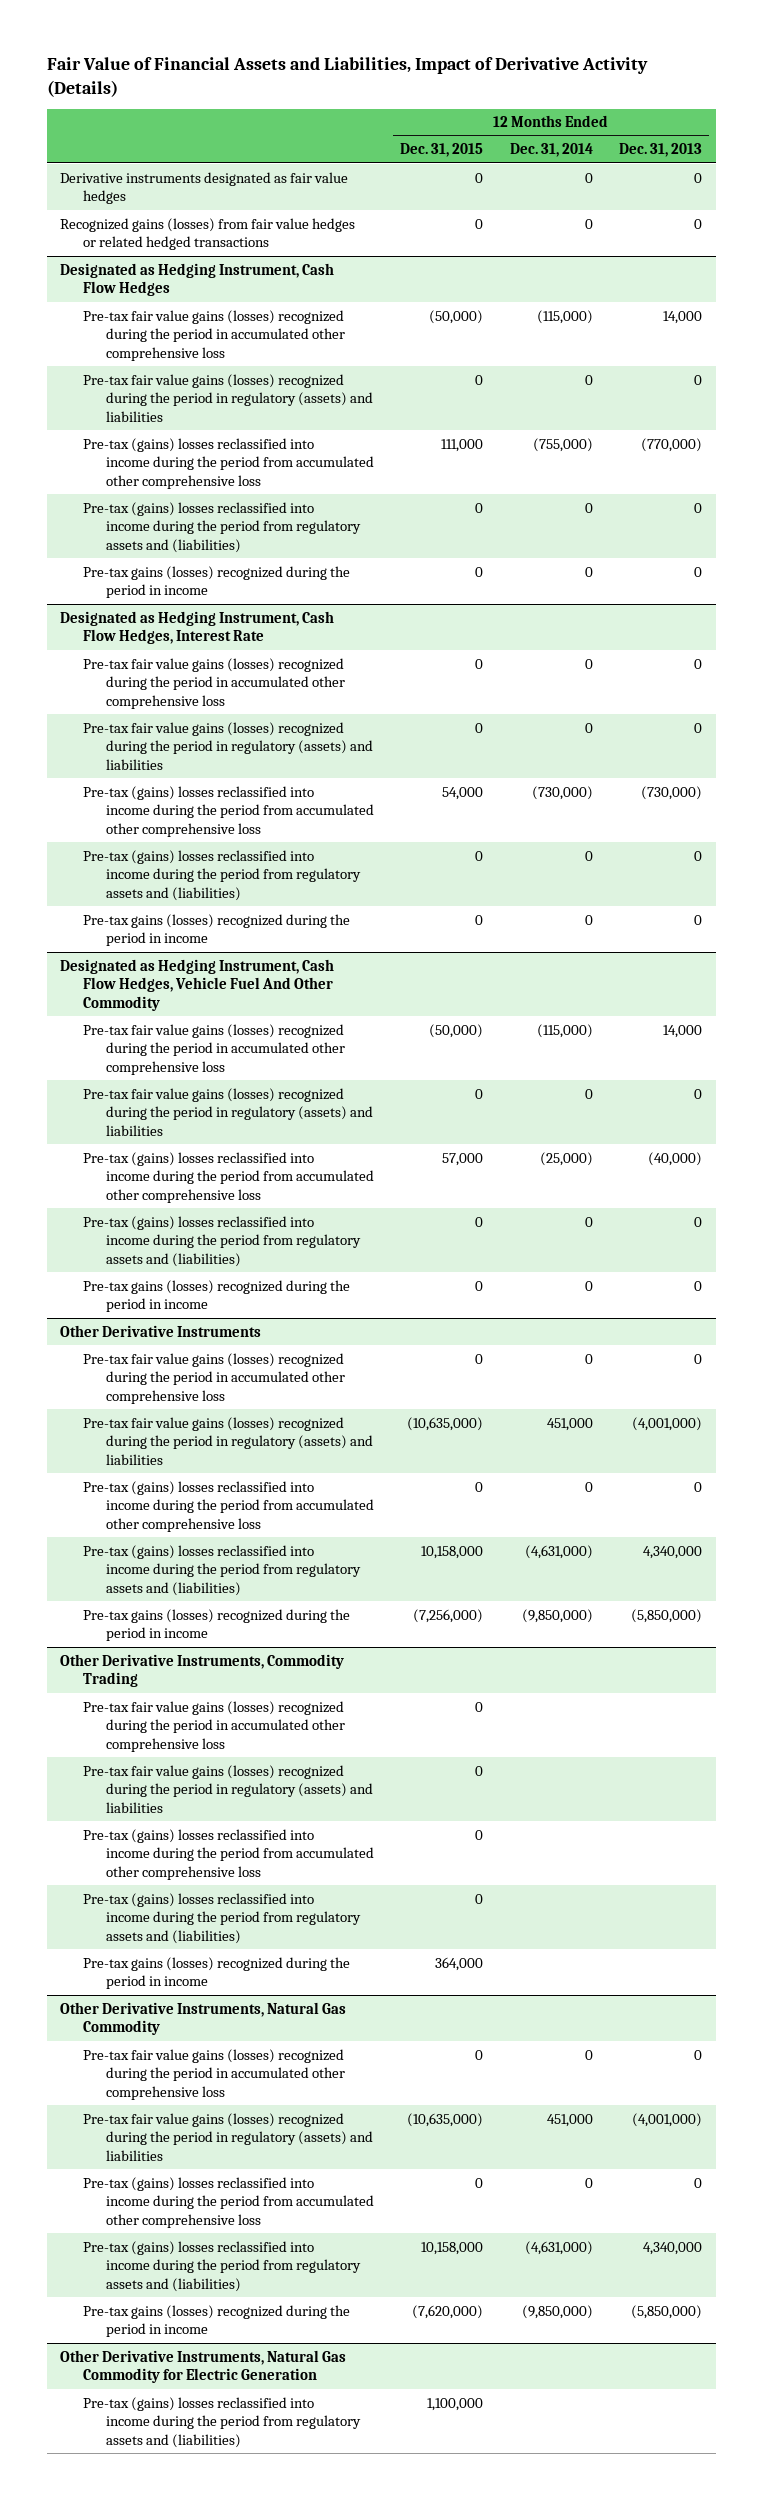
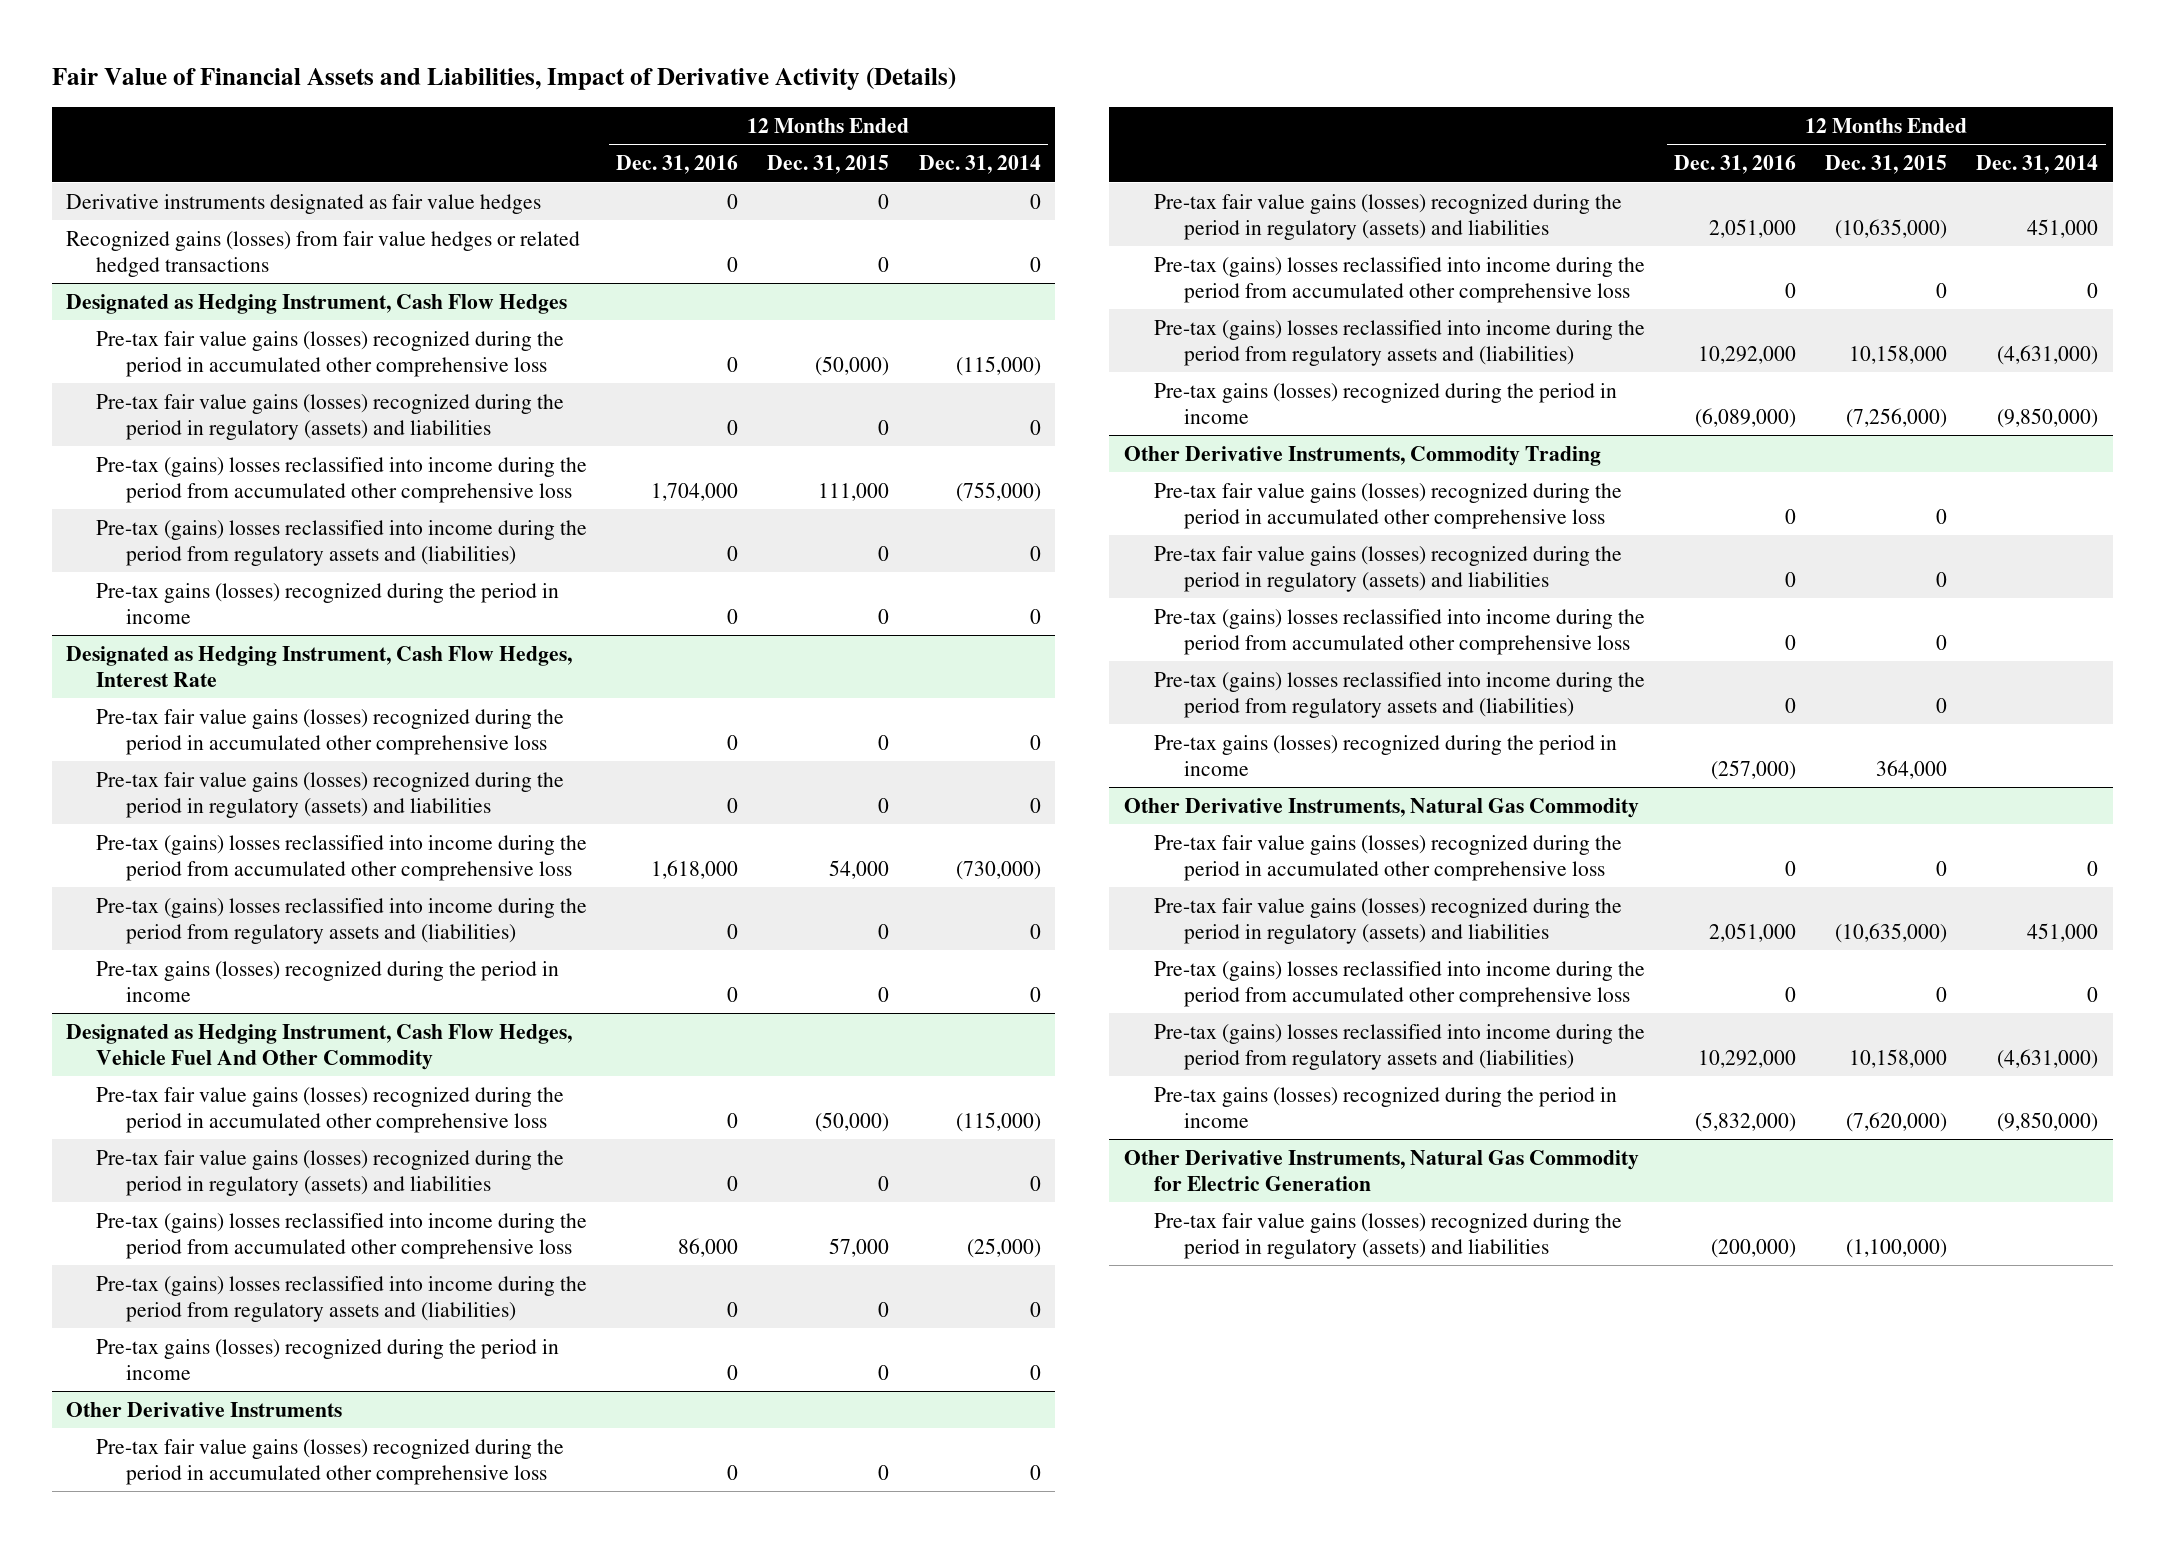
[619,143,703,158] Dec. 31, 2013 -> none
none -> [616,155,739,175] Dec. 31, 2016
[82,2396,361,2448] Pre-tax (gains) losses reclassified into income during the period from regulatory assets and (liabilities) -> [1153,1212,1622,1259] Pre-tax fair value gains (losses) recognized during the period in regulatory (assets) and liabilities
[427,2397,484,2411] 1,100,000 -> [1846,1238,1948,1258] (1,100,000)

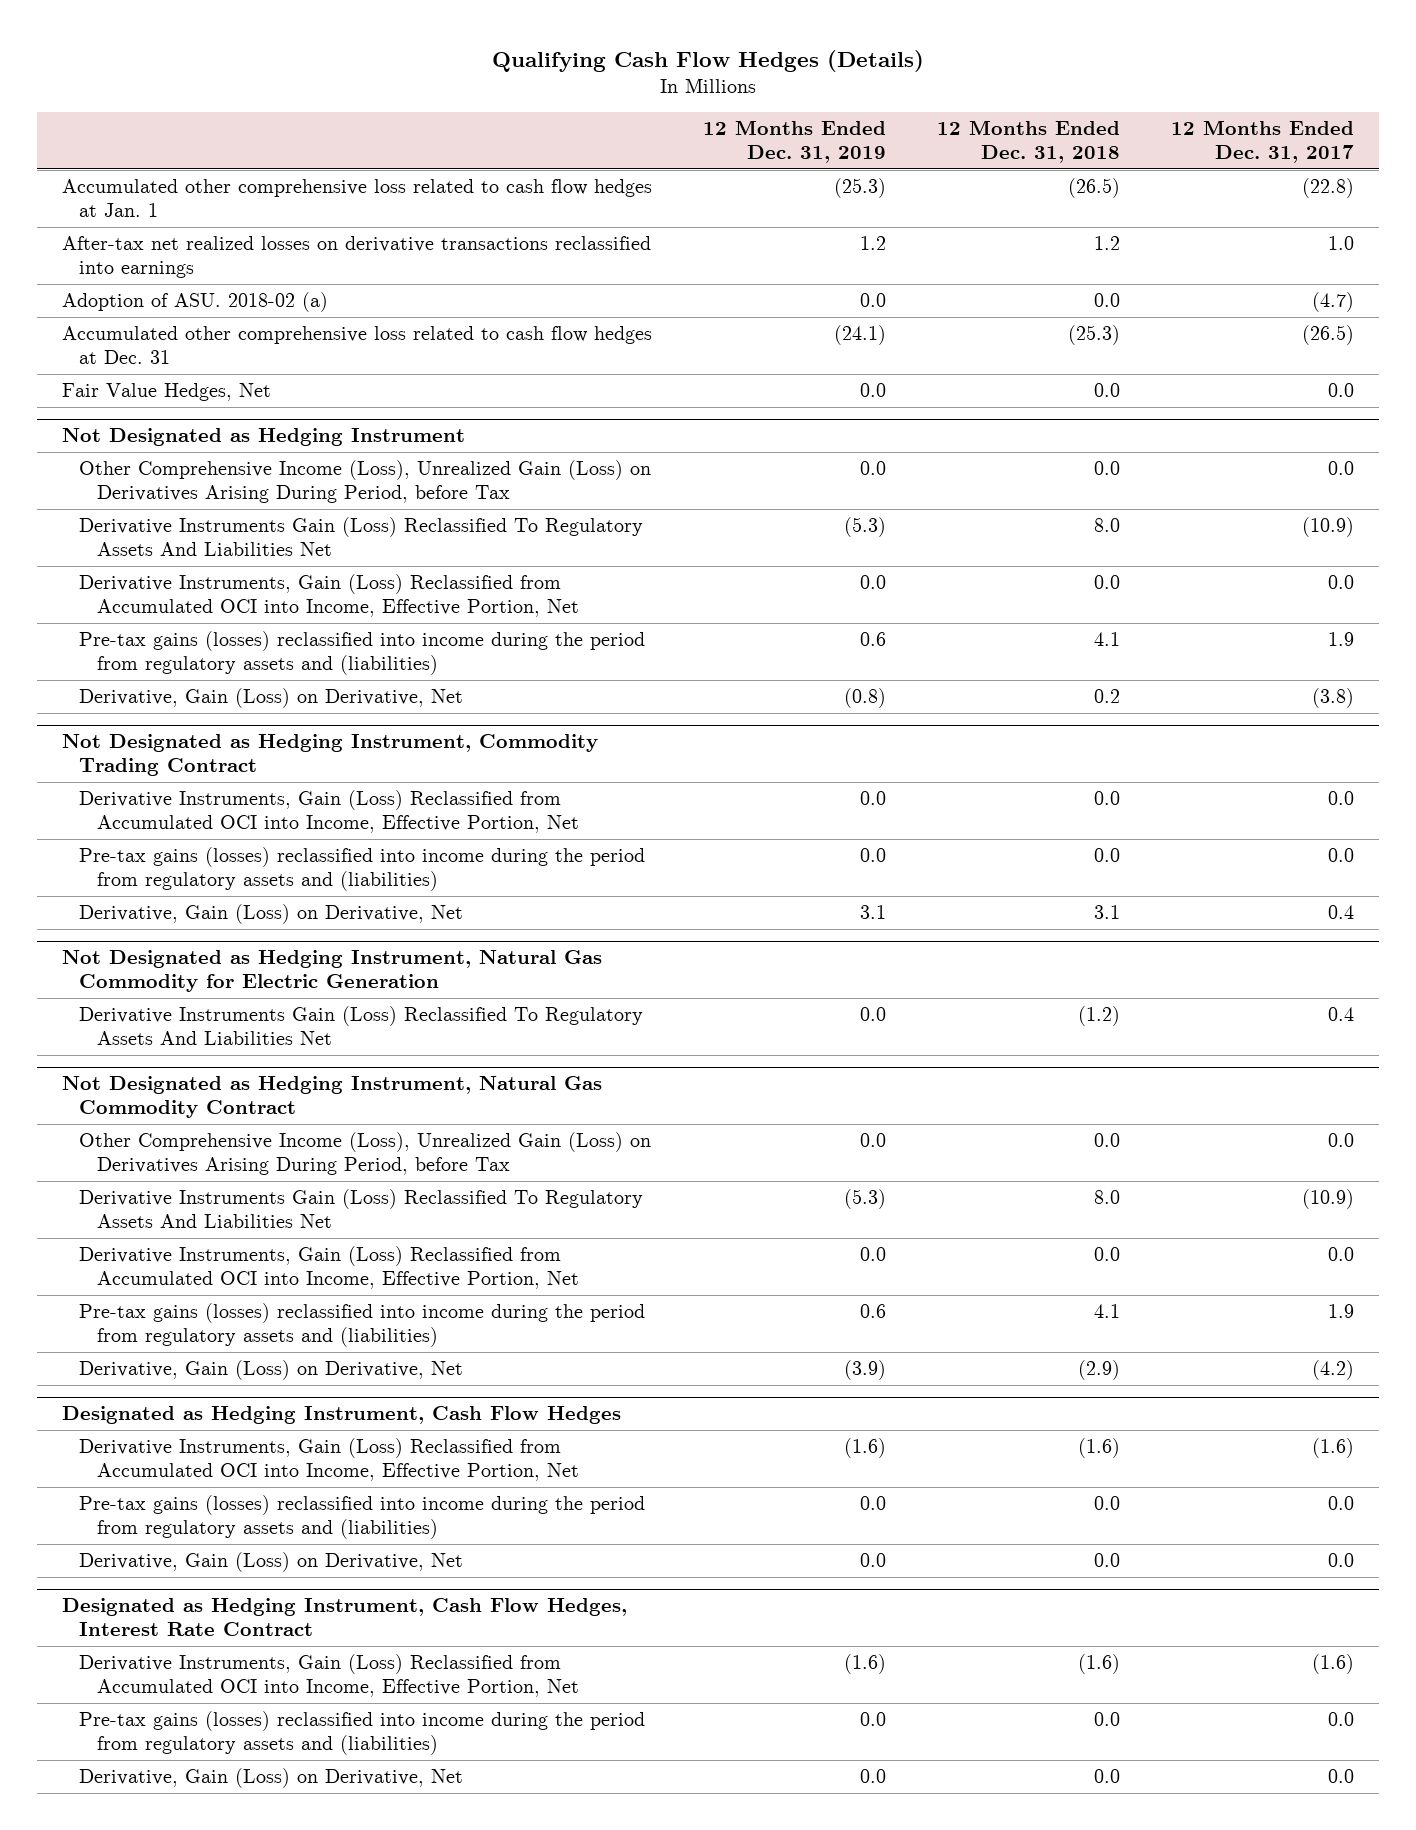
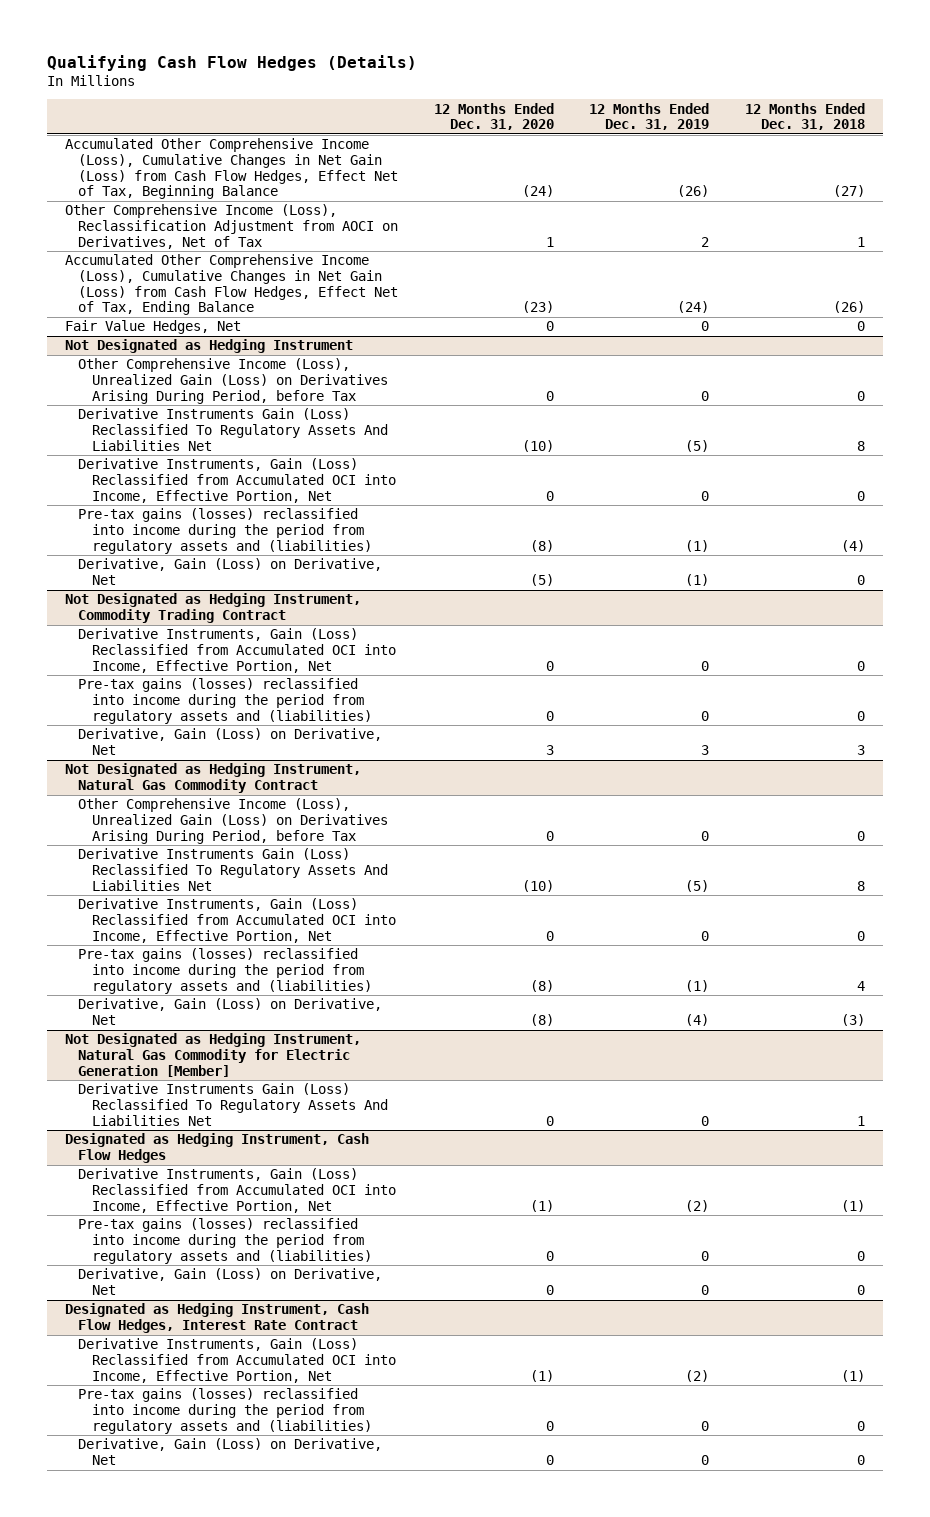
[1171,119,1355,164] 12 Months Ended Dec. 31, 2017 -> none
none -> [433,102,554,131] 12 Months Ended Dec. 31, 2020
[62,292,329,313] Adoption of ASU. 2018-02 (a) -> none
[62,179,653,218] Accumulated other comprehensive loss related to cash flow hedges at Jan. 1 -> [64,138,399,200] Accumulated Other Comprehensive Income (Loss), Cumulative Changes in Net Gain (Loss) from Cash Flow Hedges, Effect Net of Tax, Beginning Balance
[834,178,887,199] (25.3) -> [677,185,710,198] (26)
[1068,178,1121,199] (26.5) -> [833,185,866,198] (27)
[62,236,652,279] After-tax net realized losses on derivative transactions reclassified into earnings -> [64,204,399,249] Other Comprehensive Income (Loss), Reclassification Adjustment from AOCI on Derivatives, Net of Tax
[860,236,887,251] 1.2 -> [701,236,710,247] 2
[1094,236,1121,251] 1.2 -> [857,236,866,247] 1
[62,326,653,365] Accumulated other comprehensive loss related to cash flow hedges at Dec. 31 -> [64,254,399,316] Accumulated Other Comprehensive Income (Loss), Cumulative Changes in Net Gain (Loss) from Cash Flow Hedges, Effect Net of Tax, Ending Balance
[834,325,887,346] (24.1) -> [677,301,710,314] (24)
[1068,325,1121,346] (25.3) -> [833,301,866,314] (26)
[860,383,887,398] 0.0 -> [701,321,710,332] 0
[1094,383,1121,398] 0.0 -> [857,321,866,332] 0
[860,461,887,476] 0.0 -> [701,390,710,401] 0
[1094,461,1121,476] 0.0 -> [857,390,866,401] 0
[844,517,887,538] (5.3) -> [685,439,710,452] (5)
[1094,518,1121,533] 8.0 -> [857,440,866,451] 8
[860,575,887,590] 0.0 -> [701,490,710,501] 0
[1094,575,1121,590] 0.0 -> [857,490,866,501] 0
[860,632,887,647] 0.6 -> [685,539,710,552] (1)
[1094,632,1121,647] 4.1 -> [841,539,866,552] (4)
[844,688,887,709] (0.8) -> [685,574,710,587] (1)
[1094,689,1121,704] 0.2 -> [857,575,866,586] 0
[62,950,603,993] Not Designated as Hedging Instrument, Natural Gas Commodity for Electric Generation -> none
[79,1006,644,1046] Derivative Instruments Gain (Loss) Reclassified To Regulatory Assets And Liabilities Net -> none
[860,791,887,806] 0.0 -> [701,660,710,671] 0
[1094,791,1121,806] 0.0 -> [857,660,866,671] 0
[860,848,887,863] 0.0 -> [701,710,710,721] 0
[1094,848,1121,863] 0.0 -> [857,710,866,721] 0
[860,905,887,920] 3.1 -> [701,745,710,756] 3
[1094,905,1121,920] 3.1 -> [857,745,866,756] 3
[860,1133,887,1148] 0.0 -> [701,830,710,841] 0
[1094,1133,1121,1148] 0.0 -> [857,830,866,841] 0
[844,1189,887,1210] (5.3) -> [685,879,710,892] (5)
[1094,1190,1121,1205] 8.0 -> [857,880,866,891] 8
[860,1247,887,1262] 0.0 -> [701,930,710,941] 0
[1094,1247,1121,1262] 0.0 -> [857,930,866,941] 0
[860,1304,887,1319] 0.6 -> [685,979,710,992] (1)
[1094,1304,1121,1319] 4.1 -> [857,980,866,991] 4
[844,1360,887,1381] (3.9) -> [685,1014,710,1027] (4)
[1078,1360,1121,1381] (2.9) -> [841,1014,866,1027] (3)
none -> [64,1033,361,1077] Not Designated as Hedging Instrument, Natural Gas Commodity for Electric Generation [Member]
none -> [78,1083,388,1126] Derivative Instruments Gain (Loss) Reclassified To Regulatory Assets And Liabilities Net
[844,1438,887,1459] (1.6) -> [685,1199,710,1212] (2)
[1078,1438,1121,1459] (1.6) -> [841,1199,866,1212] (1)
[860,1496,887,1511] 0.0 -> [701,1250,710,1261] 0
[1094,1496,1121,1511] 0.0 -> [857,1250,866,1261] 0
[860,1553,887,1568] 0.0 -> [701,1285,710,1296] 0
[1094,1553,1121,1568] 0.0 -> [857,1285,866,1296] 0
[844,1654,887,1675] (1.6) -> [685,1369,710,1382] (2)
[1078,1654,1121,1675] (1.6) -> [841,1369,866,1382] (1)
[860,1712,887,1727] 0.0 -> [701,1420,710,1431] 0
[1094,1712,1121,1727] 0.0 -> [857,1420,866,1431] 0
[860,1769,887,1784] 0.0 -> [701,1455,710,1466] 0
[1094,1769,1121,1784] 0.0 -> [857,1455,866,1466] 0

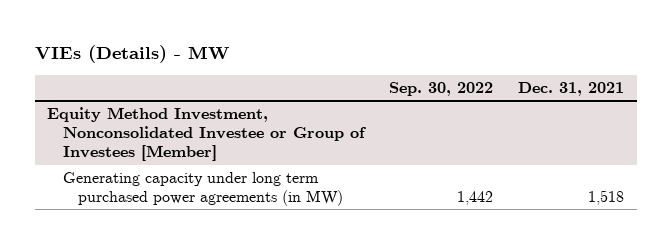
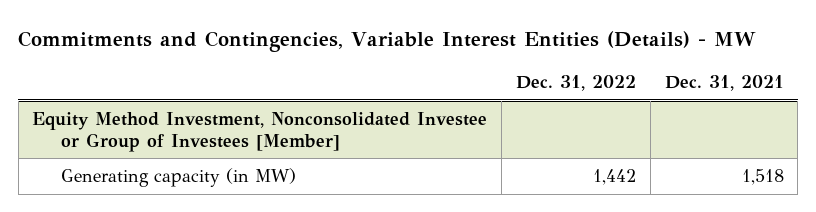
[34,45,229,64] VIEs (Details) - MW -> [18,30,757,52] Commitments and Contingencies, Variable Interest Entities (Details) - MW
[389,81,494,96] Sep. 30, 2022 -> none
none -> [515,74,636,91] Dec. 31, 2022
[62,172,344,207] Generating capacity under long term purchased power agreements (in MW) -> [60,168,296,188] Generating capacity (in MW)

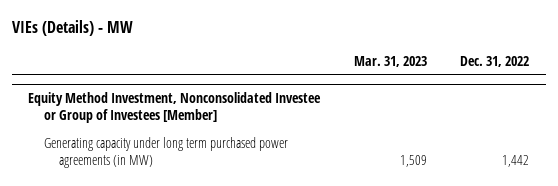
[18,30,757,52] Commitments and Contingencies, Variable Interest Entities (Details) - MW -> [11,20,133,37] VIEs (Details) - MW
[664,74,784,91] Dec. 31, 2021 -> none
none -> [353,55,427,67] Mar. 31, 2023
[60,168,296,188] Generating capacity (in MW) -> [43,136,288,168] Generating capacity under long term purchased power agreements (in MW)

